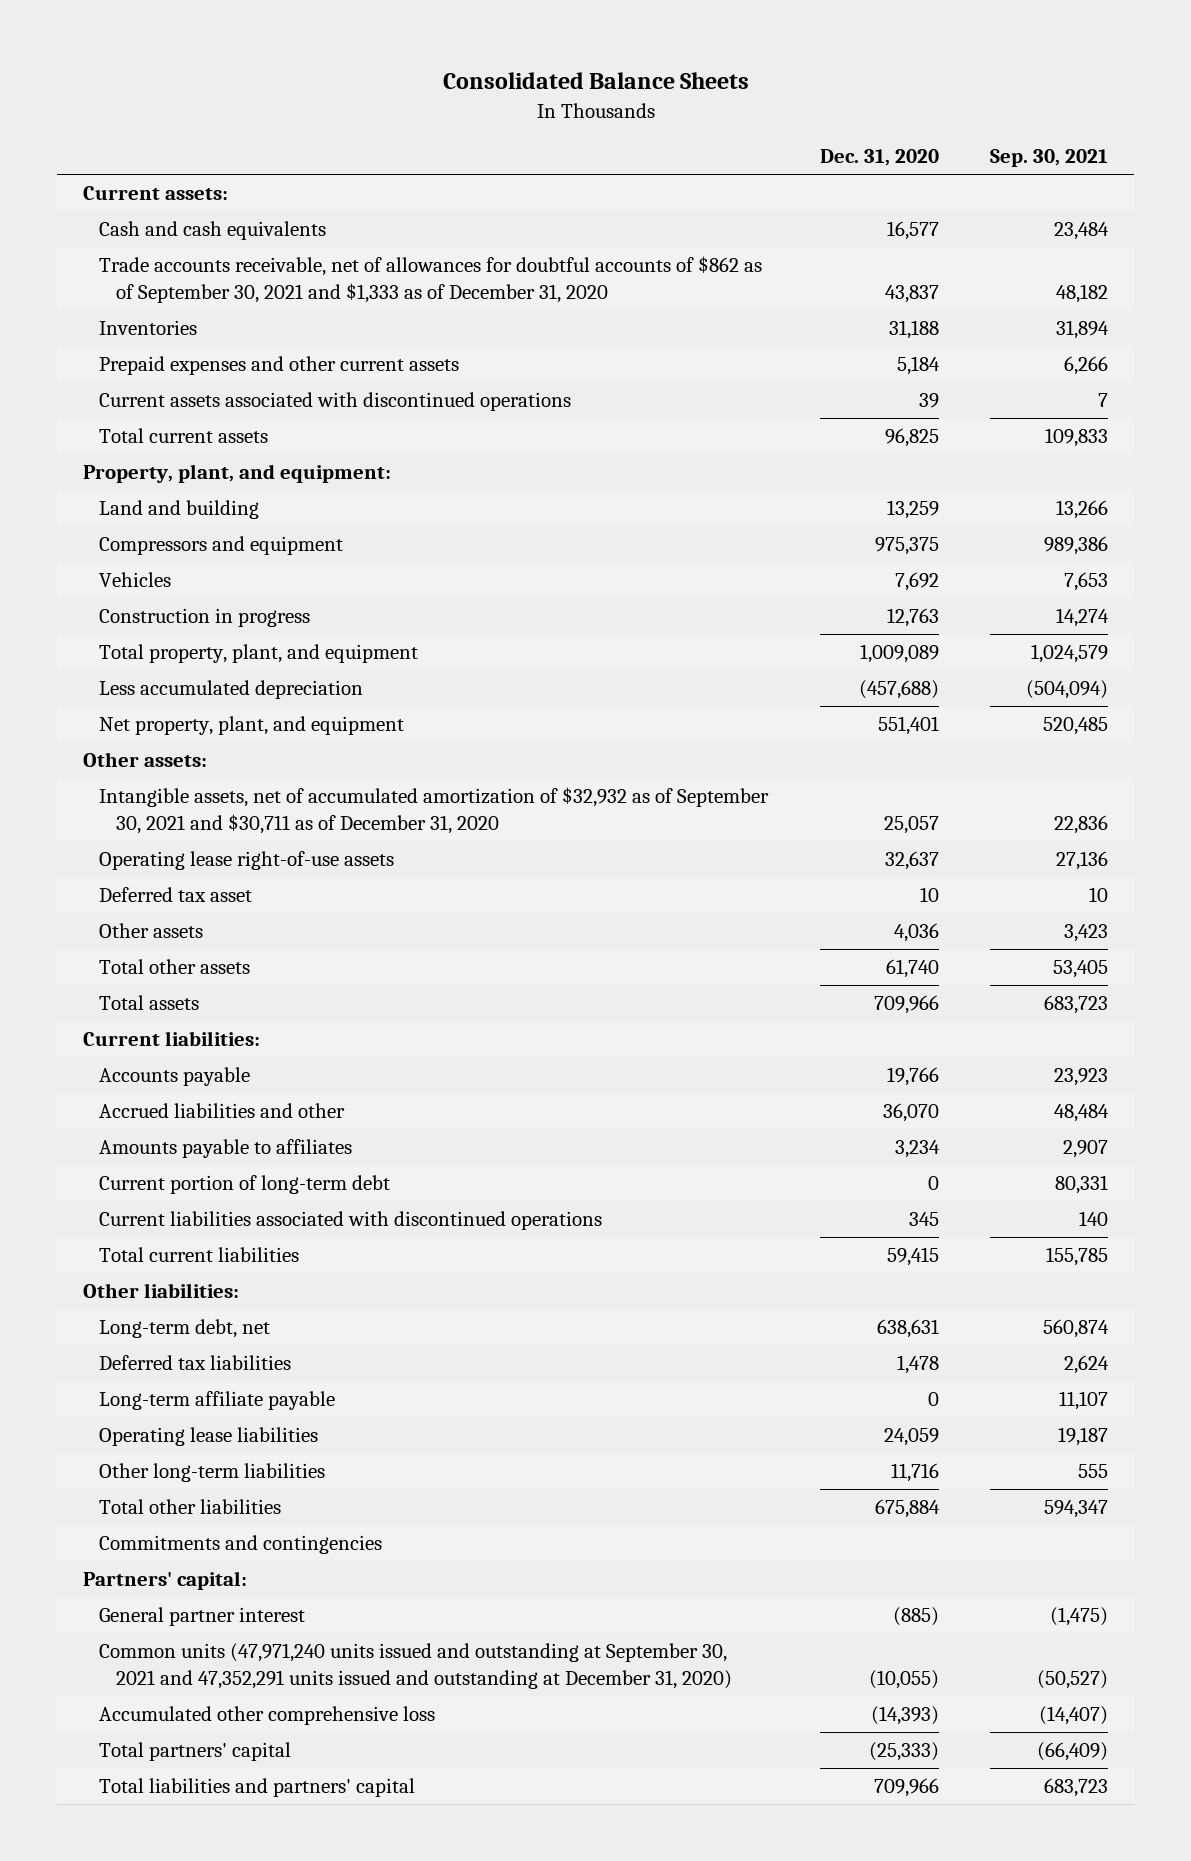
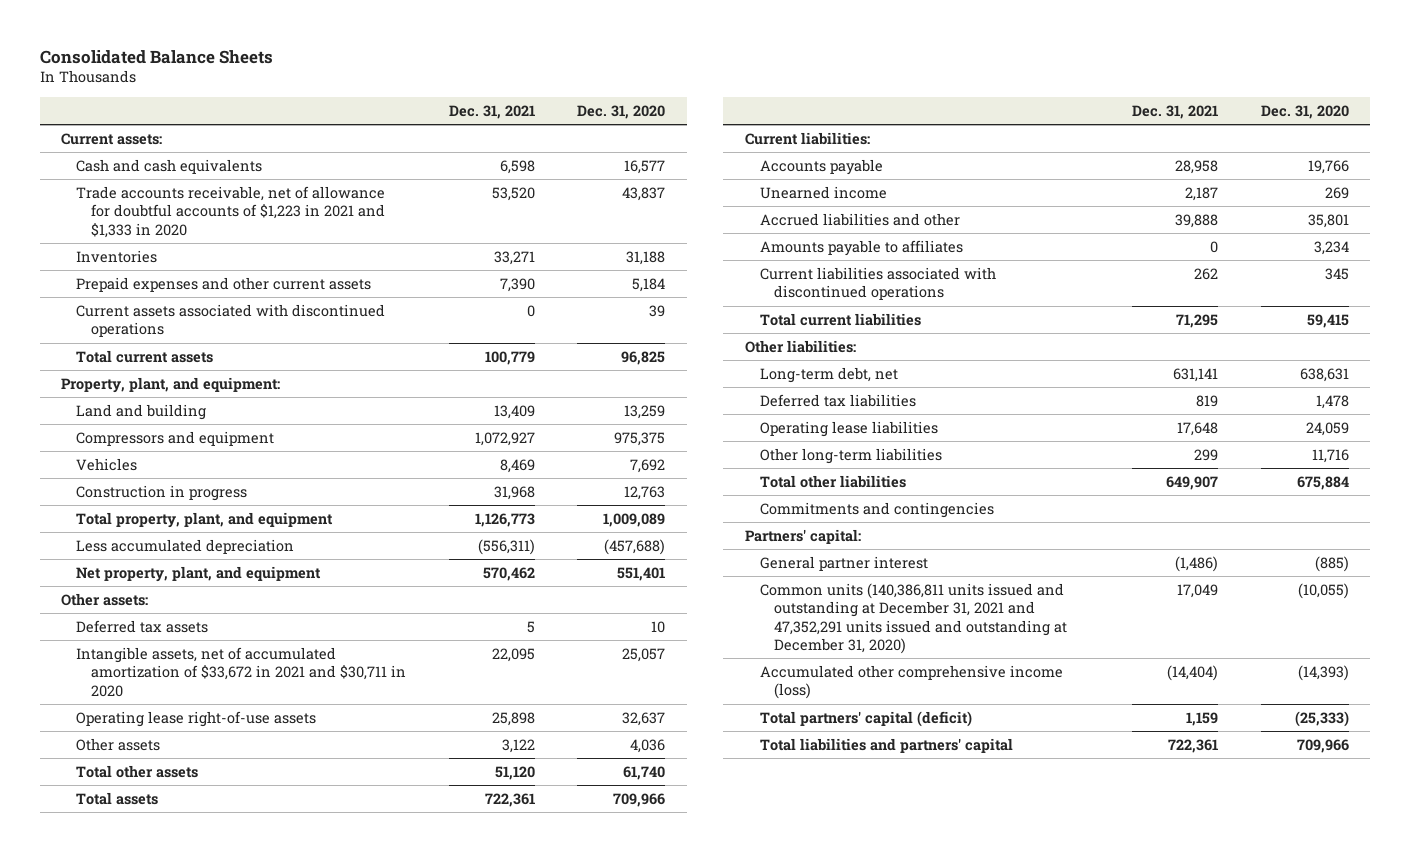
[990,149,1109,168] Sep. 30, 2021 -> none
none -> [448,104,535,119] Dec. 31, 2021
[99,256,763,303] Trade accounts receivable, net of allowances for doubtful accounts of $862 as of September 30, 2021 and $1,333 as of December 31, 2020 -> [76,185,386,238] Trade accounts receivable, net of allowance for doubtful accounts of $1,223 in 2021 and $1,333 in 2020
none -> [76,619,209,633] Deferred tax assets
[99,787,770,834] Intangible assets, net of accumulated amortization of $32,932 as of September 30, 2021 and $30,711 as of December 31, 2020 -> [76,646,406,697] Intangible assets, net of accumulated amortization of $33,672 in 2021 and $30,711 in 2020
[99,887,253,903] Deferred tax asset -> none
none -> [759,185,887,199] Unearned income
[882,1103,939,1123] 36,070 -> [1308,213,1350,228] 35,801
[99,1175,391,1195] Current portion of long-term debt -> none
[99,1391,336,1411] Long-term affiliate payable -> none
[99,1643,732,1689] Common units (47,971,240 units issued and outstanding at September 30, 2021 and 47,352,291 units issued and outstanding at December 31, 2020) -> [759,582,1068,655] Common units (140,386,811 units issued and outstanding at December 31, 2021 and 47,352,291 units issued and outstanding at December 31, 2020)
[99,1706,436,1726] Accumulated other comprehensive loss -> [759,664,1063,700] Accumulated other comprehensive income (loss)
[99,1742,292,1762] Total partners' capital -> [759,710,972,727] Total partners' capital (deficit)

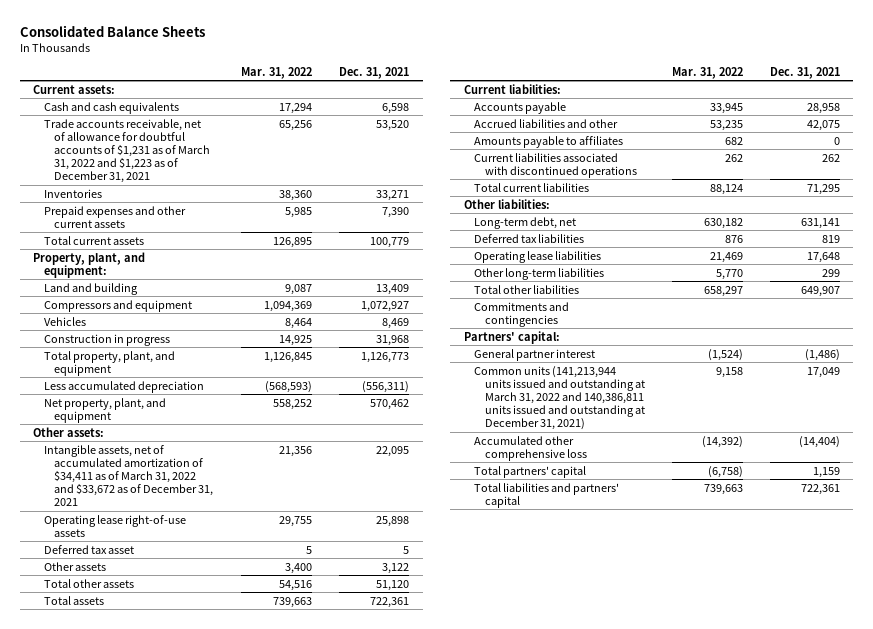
[577,104,666,119] Dec. 31, 2020 -> none
none -> [241,66,313,79] Mar. 31, 2022
[76,185,386,238] Trade accounts receivable, net of allowance for doubtful accounts of $1,223 in 2021 and $1,333 in 2020 -> [43,118,211,184] Trade accounts receivable, net of allowance for doubtful accounts of $1,231 as of March 31, 2022 and $1,223 as of December 31, 2021
[76,303,386,338] Current assets associated with discontinued operations -> none
[76,619,209,633] Deferred tax assets -> none
[76,646,406,697] Intangible assets, net of accumulated amortization of $33,672 in 2021 and $30,711 in 2020 -> [43,444,214,507] Intangible assets, net of accumulated amortization of $34,411 as of March 31, 2022 and $33,672 as of December 31, 2021
none -> [43,544,134,554] Deferred tax asset
[759,185,887,199] Unearned income -> none
[1175,213,1219,228] 39,888 -> [806,119,840,131] 42,075
[759,582,1068,655] Common units (140,386,811 units issued and outstanding at December 31, 2021 and 47,352,291 units issued and outstanding at December 31, 2020) -> [474,365,645,431] Common units (141,213,944 units issued and outstanding at March 31, 2022 and 140,386,811 units issued and outstanding at December 31, 2021)
[759,664,1063,700] Accumulated other comprehensive income (loss) -> [474,435,587,461] Accumulated other comprehensive loss
[759,710,972,727] Total partners' capital (deficit) -> [474,465,587,478] Total partners' capital

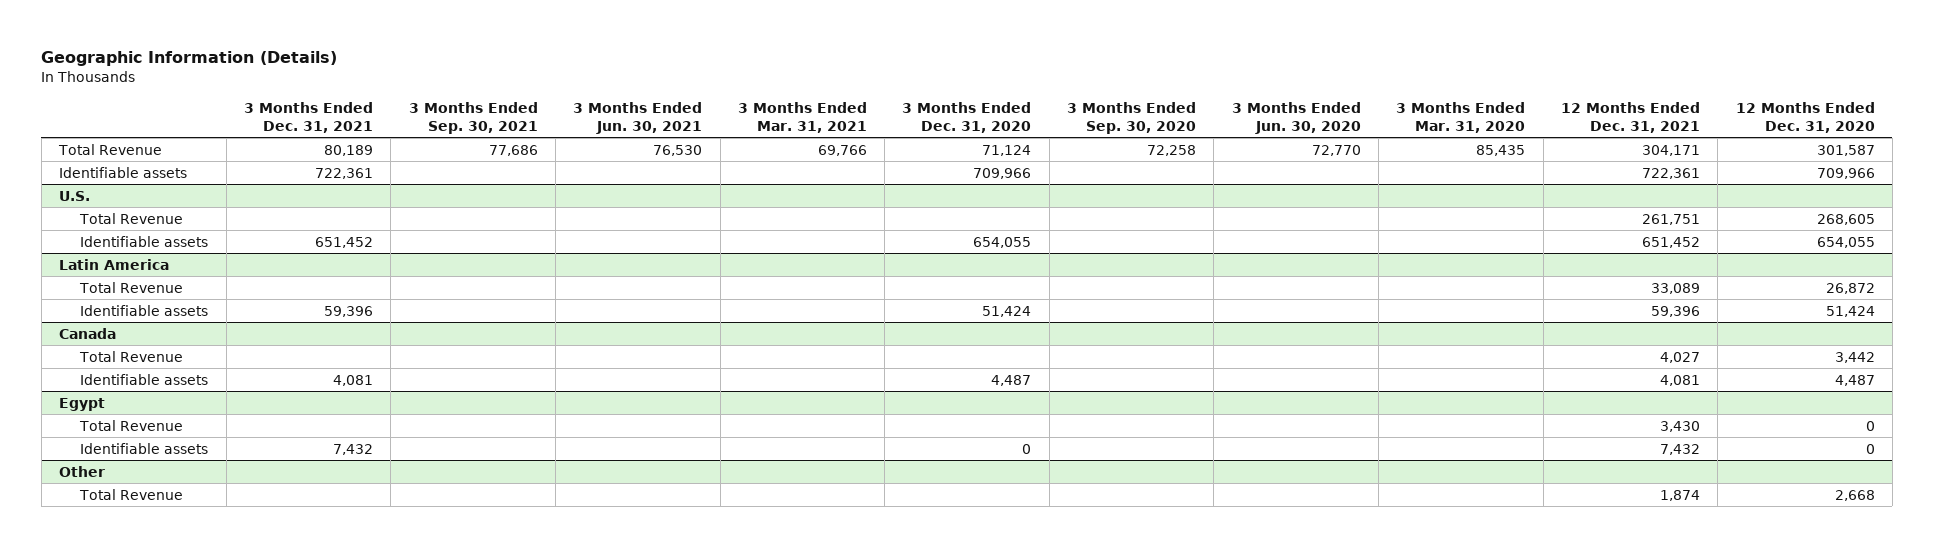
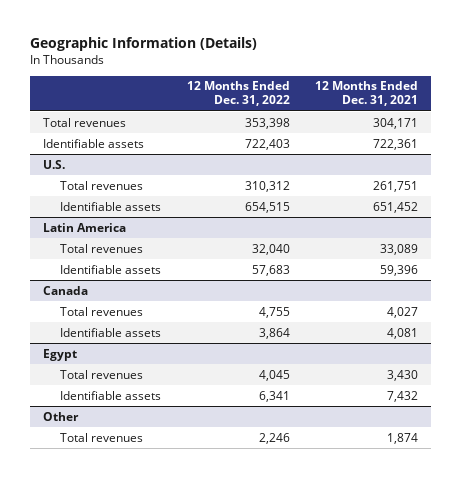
[243,101,373,133] 3 Months Ended Dec. 31, 2021 -> none
[408,101,538,134] 3 Months Ended Sep. 30, 2021 -> none
[573,101,703,134] 3 Months Ended Jun. 30, 2021 -> none
[737,101,867,133] 3 Months Ended Mar. 31, 2021 -> none
[902,101,1032,133] 3 Months Ended Dec. 31, 2020 -> none
[1067,101,1197,134] 3 Months Ended Sep. 30, 2020 -> none
[1231,101,1361,134] 3 Months Ended Jun. 30, 2020 -> none
[1396,101,1526,133] 3 Months Ended Mar. 31, 2020 -> none
[1735,101,1875,133] 12 Months Ended Dec. 31, 2020 -> none
none -> [186,81,290,107] 12 Months Ended Dec. 31, 2022
[58,143,163,155] Total Revenue -> [43,117,127,127] Total revenues
[79,212,184,224] Total Revenue -> [59,180,143,190] Total revenues
[79,281,184,293] Total Revenue -> [59,243,143,253] Total revenues
[79,350,184,362] Total Revenue -> [59,306,143,316] Total revenues
[79,419,184,431] Total Revenue -> [59,369,143,379] Total revenues
[79,488,184,500] Total Revenue -> [59,432,143,442] Total revenues

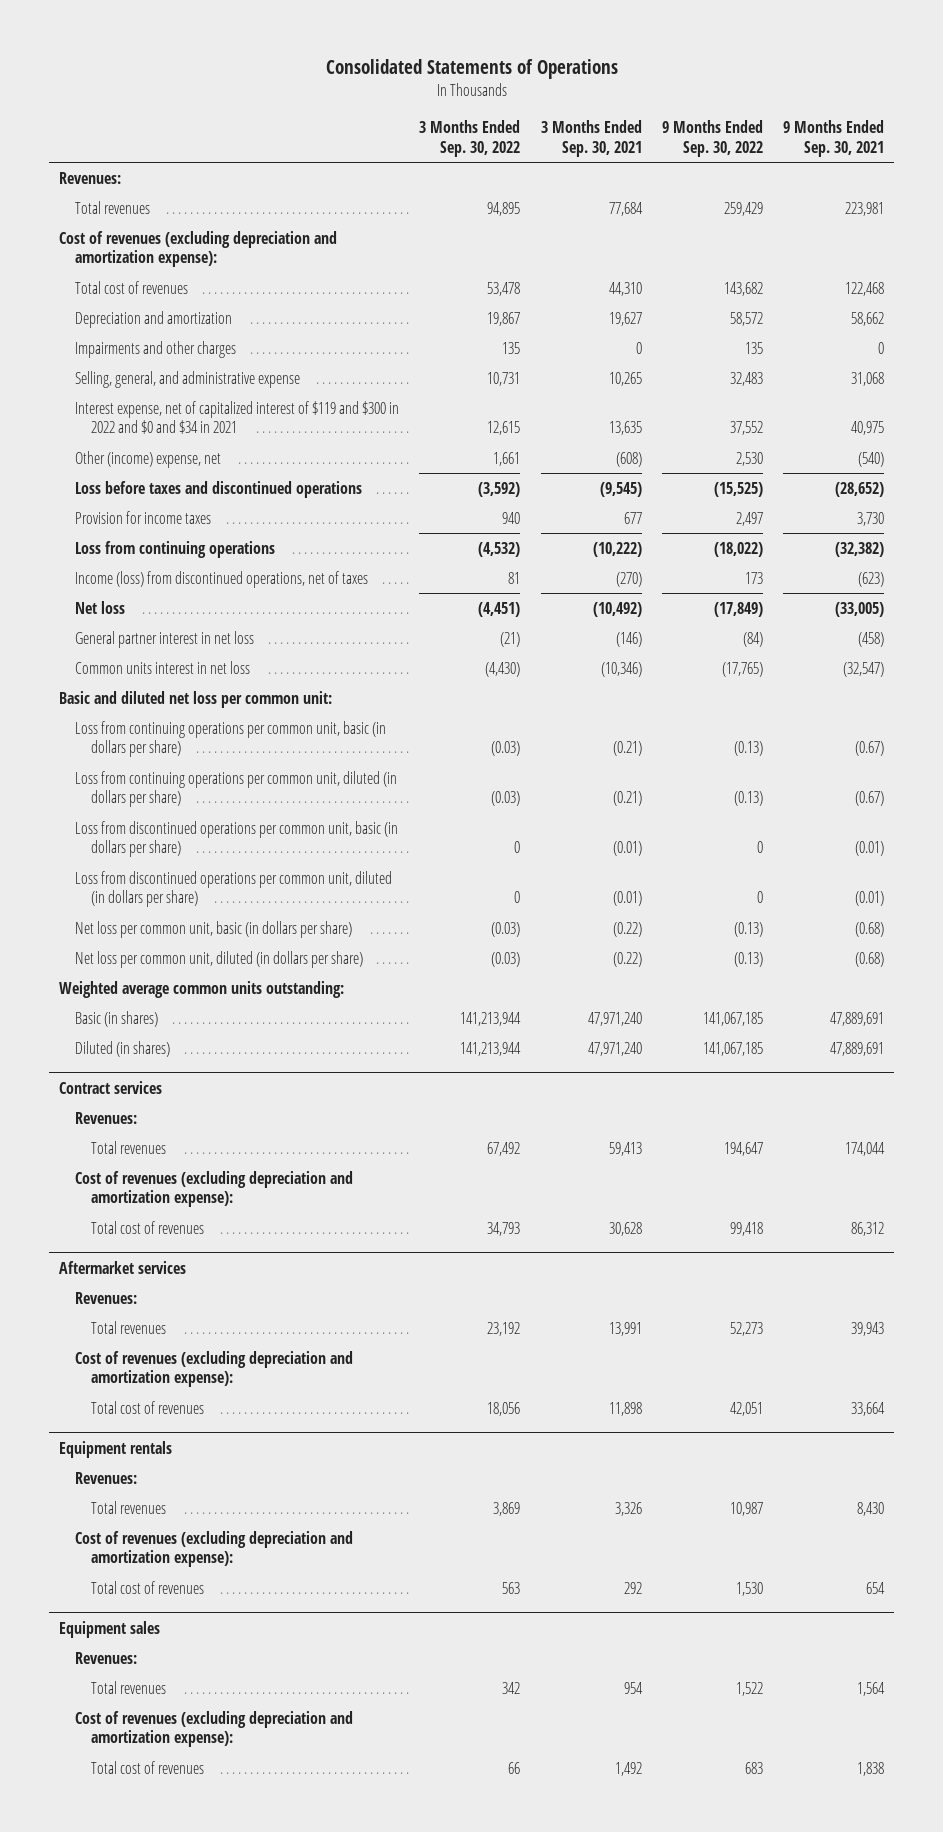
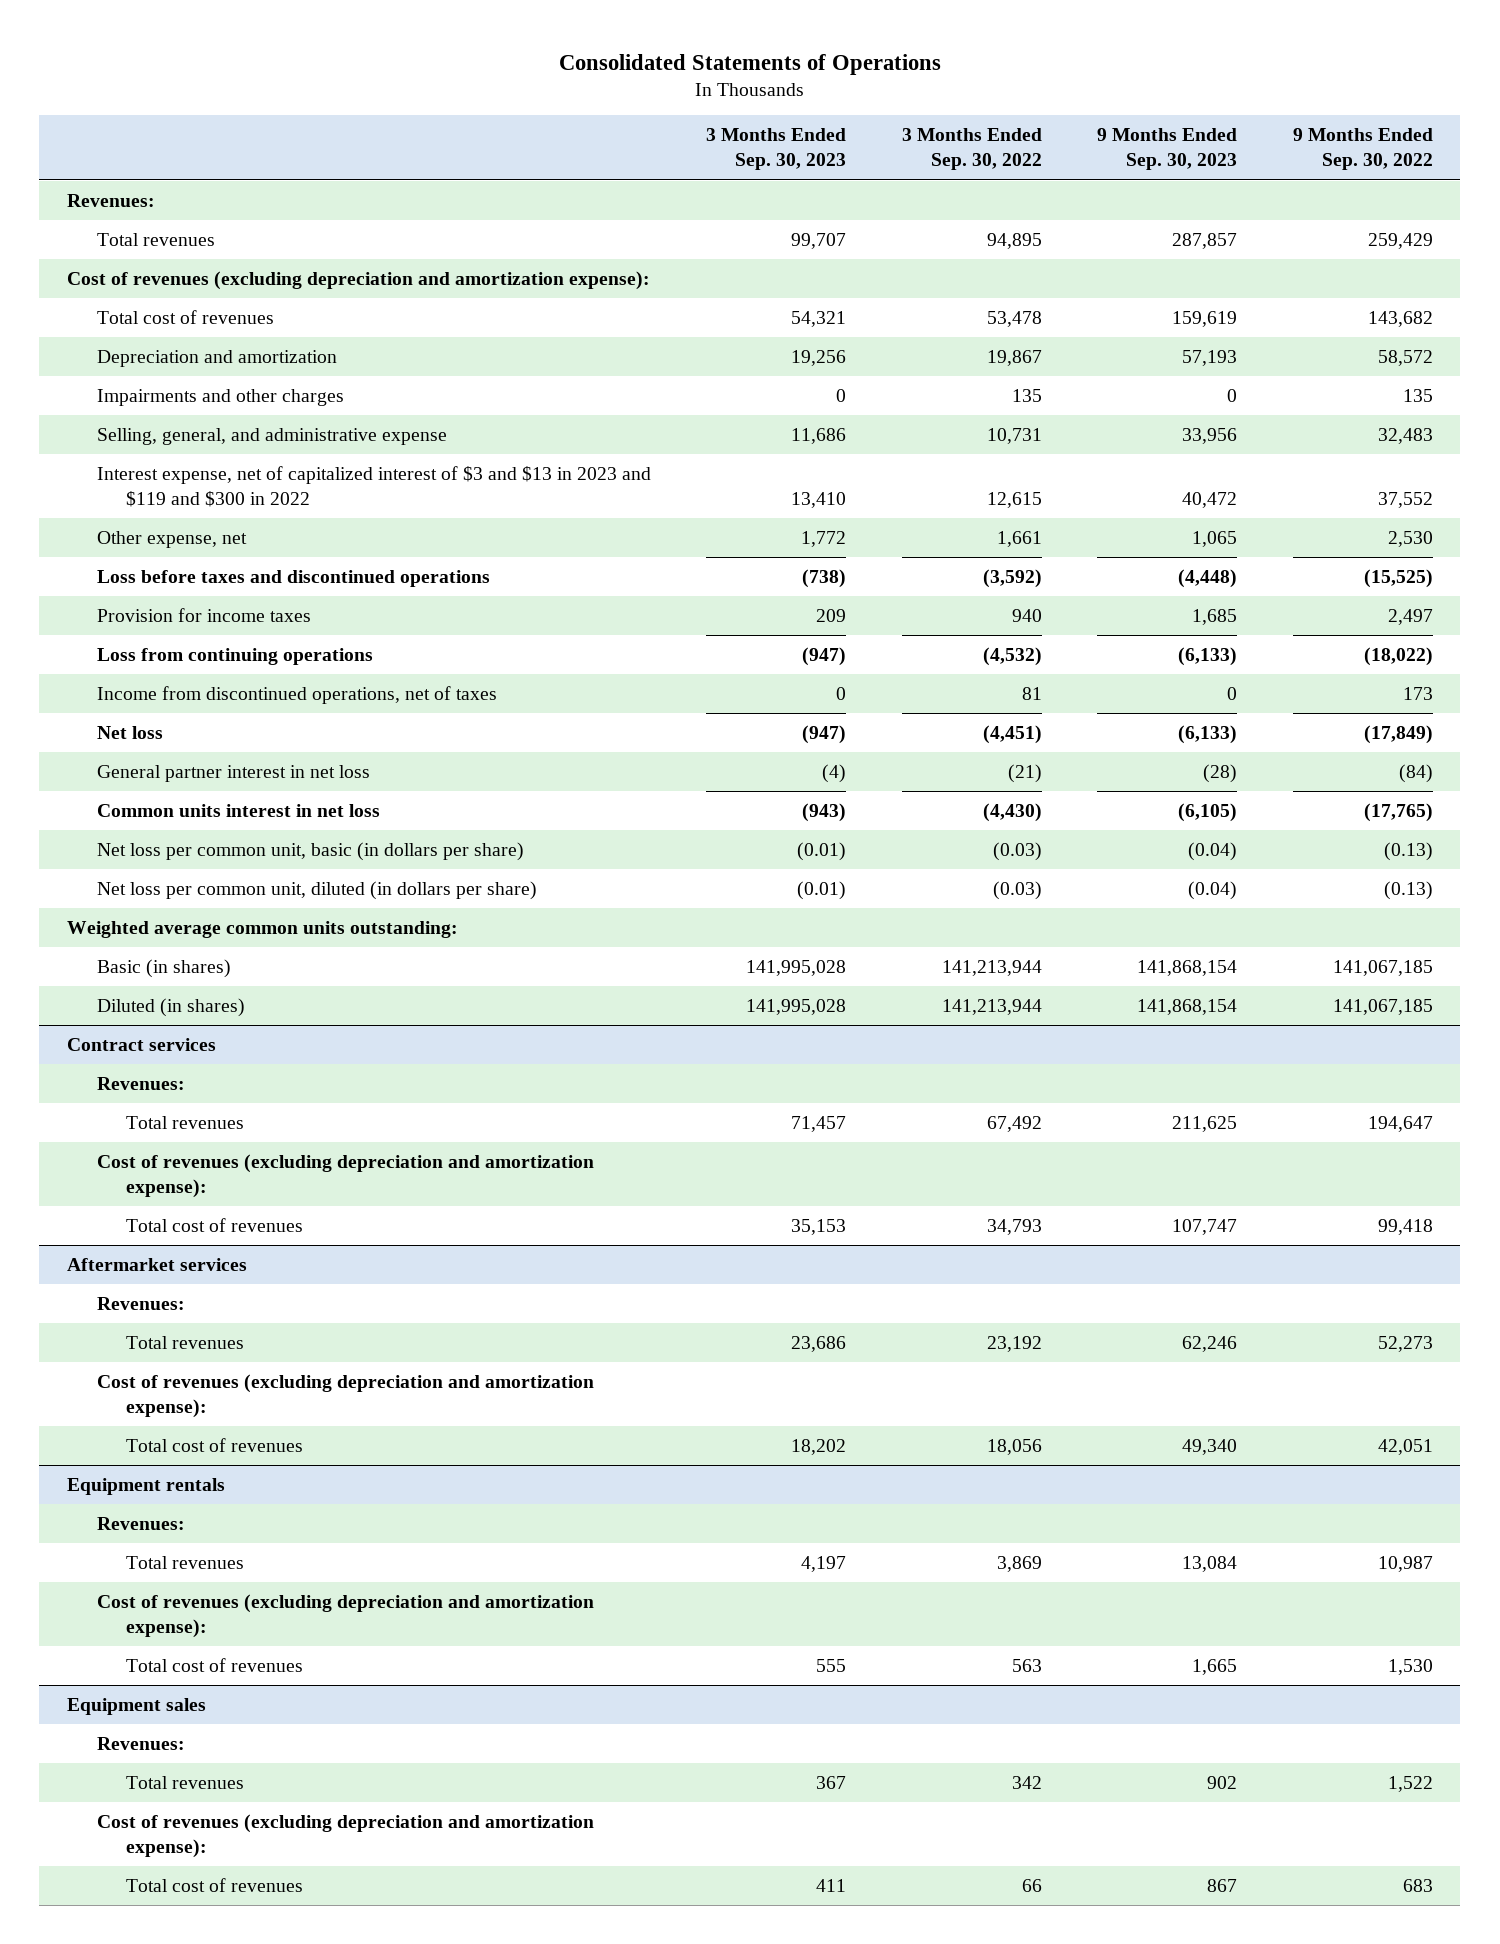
[540,120,642,157] 3 Months Ended Sep. 30, 2021 -> none
[782,120,884,157] 9 Months Ended Sep. 30, 2021 -> none
none -> [706,128,847,171] 3 Months Ended Sep. 30, 2023
none -> [1097,128,1238,171] 9 Months Ended Sep. 30, 2023
[75,400,400,435] Interest expense, net of capitalized interest of $119 and $300 in 2022 and $0 and $34 in 2021 -> [96,466,651,508] Interest expense, net of capitalized interest of $3 and $13 in 2023 and $119 and $300 in 2022
[75,450,222,468] Other (income) expense, net -> [96,531,247,549] Other expense, net
[75,570,369,588] Income (loss) from discontinued operations, net of taxes -> [96,686,497,705] Income from discontinued operations, net of taxes
[59,690,333,708] Basic and diluted net loss per common unit: -> none
[75,720,387,758] Loss from continuing operations per common unit, basic (in dollars per share) -> none
[75,770,398,808] Loss from continuing operations per common unit, diluted (in dollars per share) -> none
[75,820,399,858] Loss from discontinued operations per common unit, basic (in dollars per share) -> none
[75,870,393,908] Loss from discontinued operations per common unit, diluted (in dollars per share) -> none

